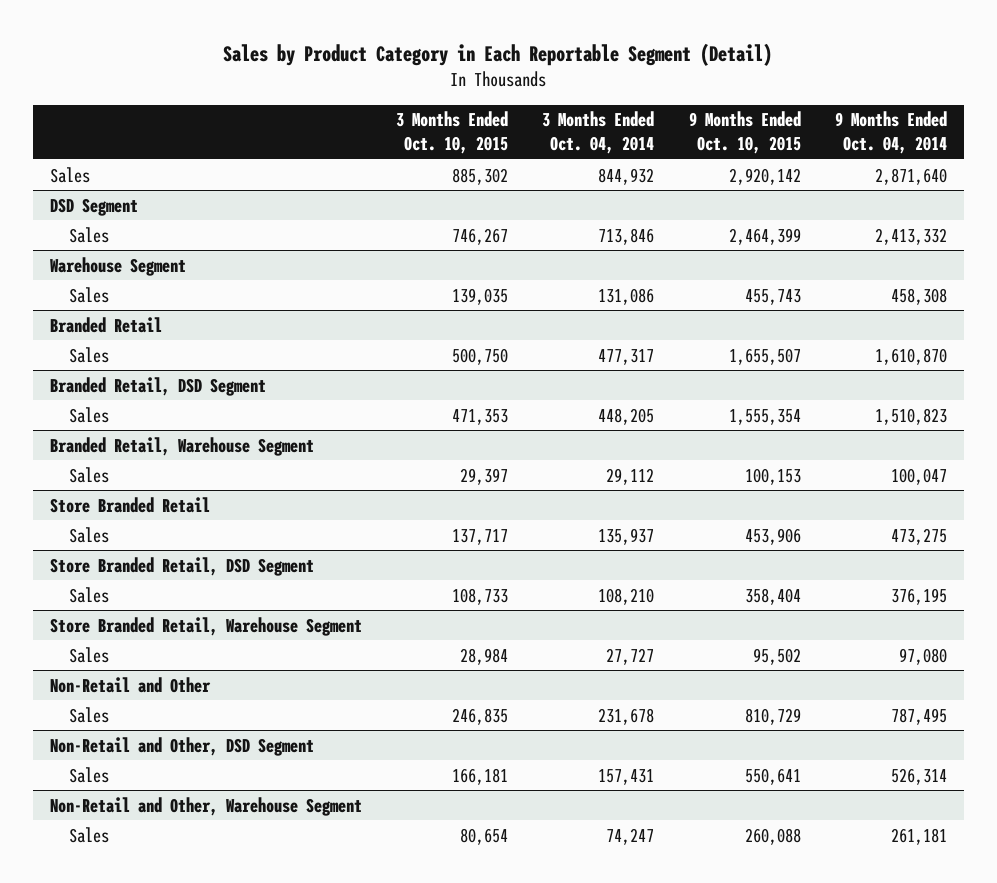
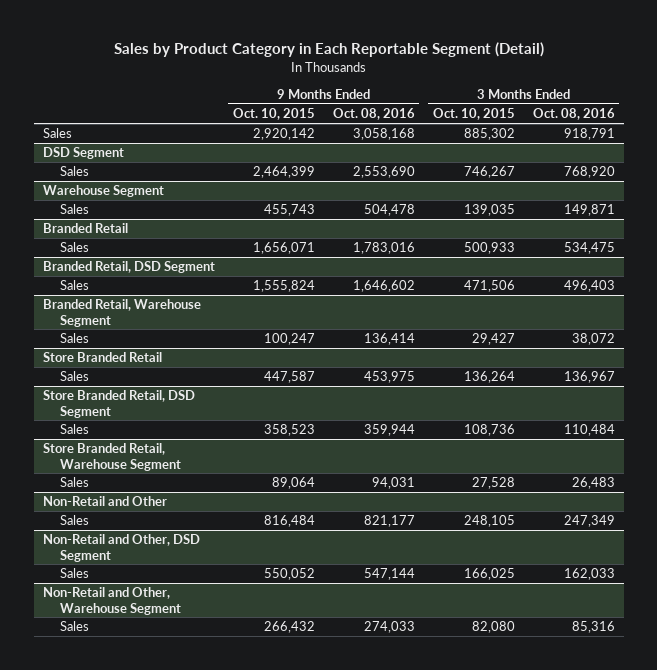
[542,111,655,154] 3 Months Ended Oct. 04, 2014 -> none
[835,111,948,154] 9 Months Ended Oct. 04, 2014 -> none
none -> [332,108,415,121] Oct. 08, 2016
none -> [532,108,615,121] Oct. 08, 2016
[452,347,509,365] 500,750 -> [463,242,515,255] 500,933
[728,347,801,365] 1,655,507 -> [252,242,315,255] 1,656,071
[452,408,509,425] 471,353 -> [463,280,515,293] 471,506
[728,408,801,425] 1,555,354 -> [252,280,315,293] 1,555,824
[460,467,509,485] 29,397 -> [471,333,515,346] 29,427
[744,467,801,485] 100,153 -> [263,333,315,346] 100,247
[452,528,509,545] 137,717 -> [463,371,515,384] 136,264
[744,527,801,545] 453,906 -> [263,371,315,384] 447,587
[452,587,509,605] 108,733 -> [463,424,515,437] 108,736
[744,587,801,605] 358,404 -> [263,424,315,437] 358,523
[460,647,509,665] 28,984 -> [471,477,515,490] 27,528
[752,647,801,665] 95,502 -> [271,477,315,490] 89,064
[452,707,509,725] 246,835 -> [463,515,515,528] 248,105
[744,707,801,725] 810,729 -> [263,515,315,528] 816,484
[452,767,509,785] 166,181 -> [463,568,515,581] 166,025
[744,767,801,785] 550,641 -> [263,568,315,581] 550,052
[460,827,509,845] 80,654 -> [471,621,515,634] 82,080
[744,827,801,845] 260,088 -> [263,621,315,634] 266,432

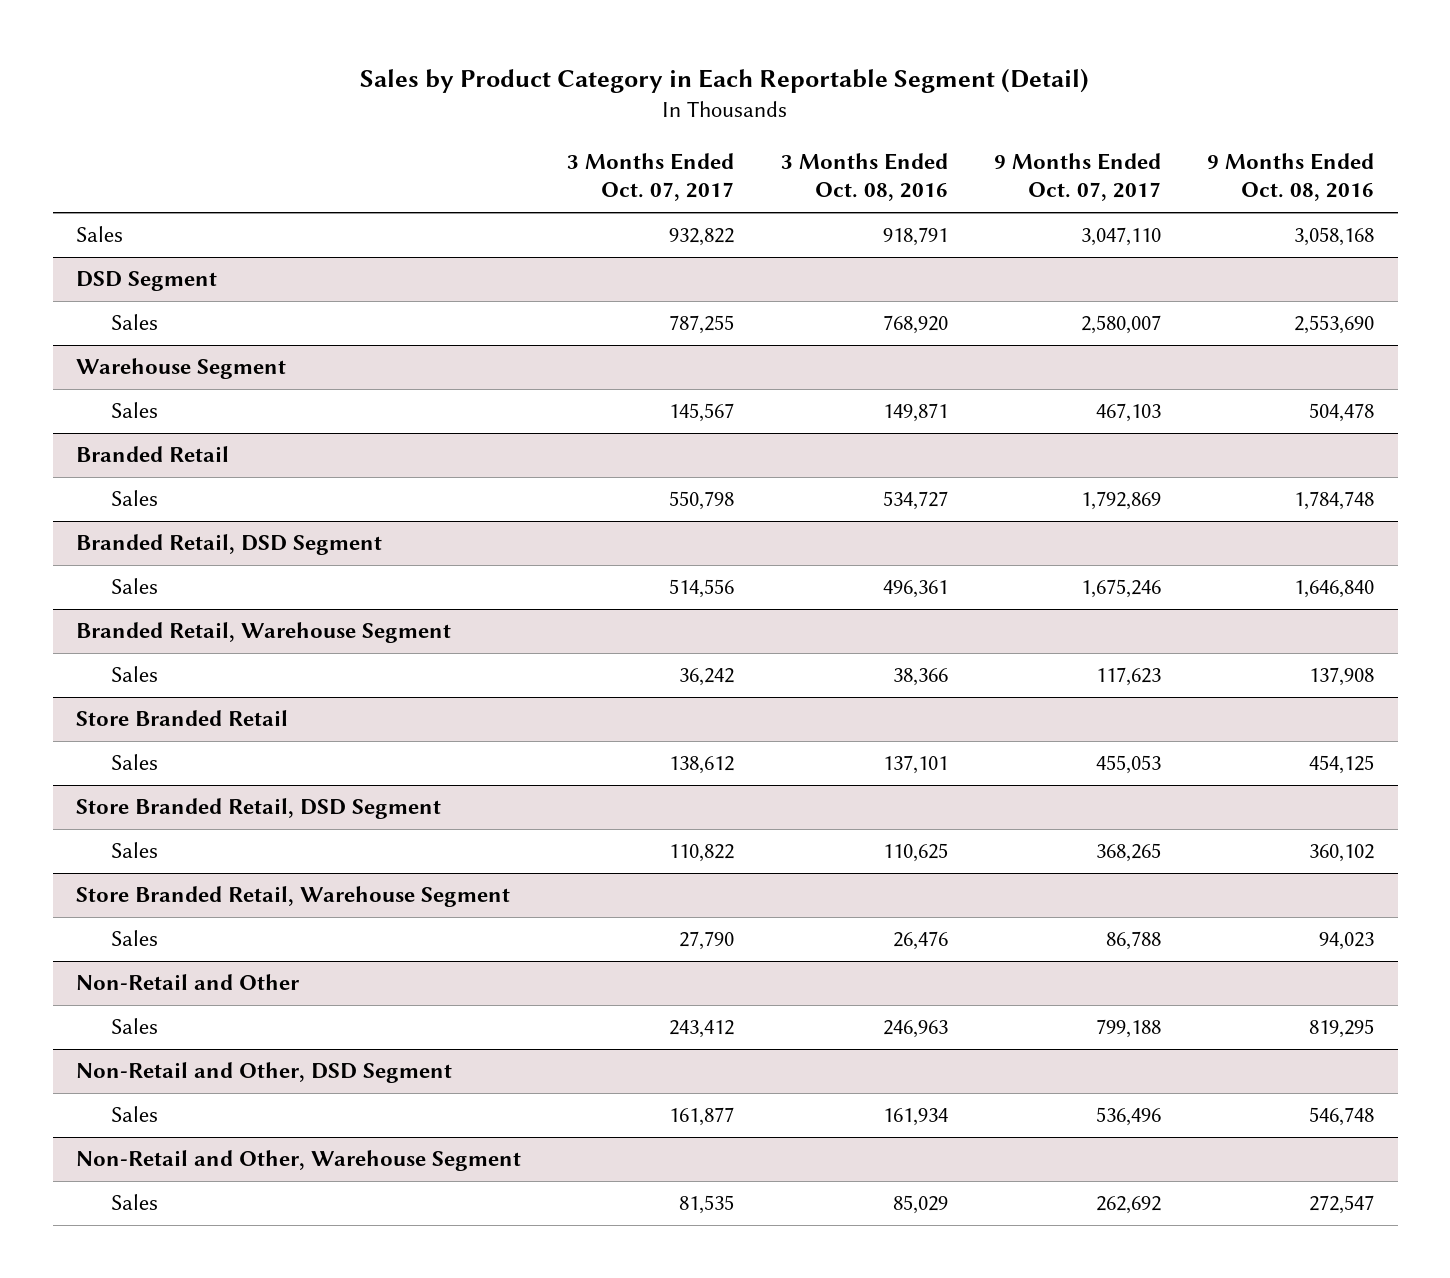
[232,108,315,121] Oct. 10, 2015 -> none
[432,108,515,121] Oct. 10, 2015 -> none
none -> [567,153,735,202] 3 Months Ended Oct. 07, 2017
none -> [993,153,1161,202] 9 Months Ended Oct. 07, 2017
[352,242,415,255] 1,783,016 -> [1294,491,1375,511] 1,784,748
[563,242,615,255] 534,475 -> [882,491,948,511] 534,727
[352,280,415,293] 1,646,602 -> [1294,580,1375,599] 1,646,840
[563,280,615,293] 496,403 -> [882,580,948,599] 496,361
[363,333,415,346] 136,414 -> [1309,667,1375,687] 137,908
[571,333,615,346] 38,072 -> [892,668,948,687] 38,366
[363,371,415,384] 453,975 -> [1309,755,1375,775] 454,125
[563,371,615,384] 136,967 -> [882,755,948,775] 137,101
[363,424,415,437] 359,944 -> [1309,844,1375,863] 360,102
[563,424,615,437] 110,484 -> [882,843,948,863] 110,625
[371,477,415,490] 94,031 -> [1319,932,1375,951] 94,023
[571,477,615,490] 26,483 -> [892,931,948,951] 26,476
[363,515,415,528] 821,177 -> [1309,1019,1375,1039] 819,295
[563,515,615,528] 247,349 -> [882,1020,948,1039] 246,963
[363,568,415,581] 547,144 -> [1309,1107,1375,1127] 546,748
[563,568,615,581] 162,033 -> [882,1108,948,1127] 161,934
[363,621,415,634] 274,033 -> [1309,1195,1375,1215] 272,547
[571,621,615,634] 85,316 -> [892,1195,948,1215] 85,029

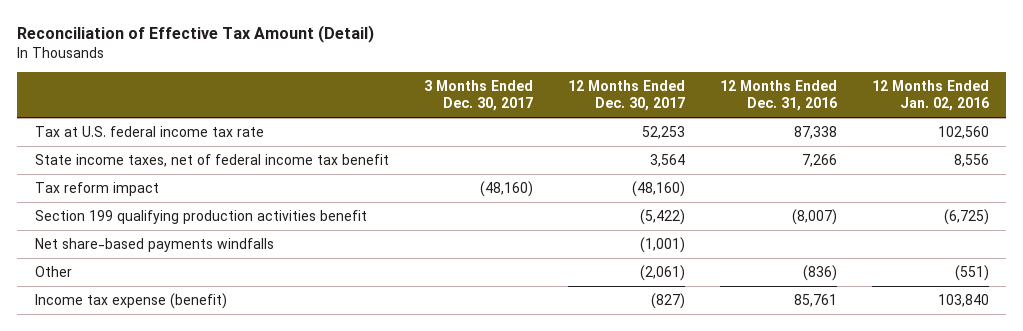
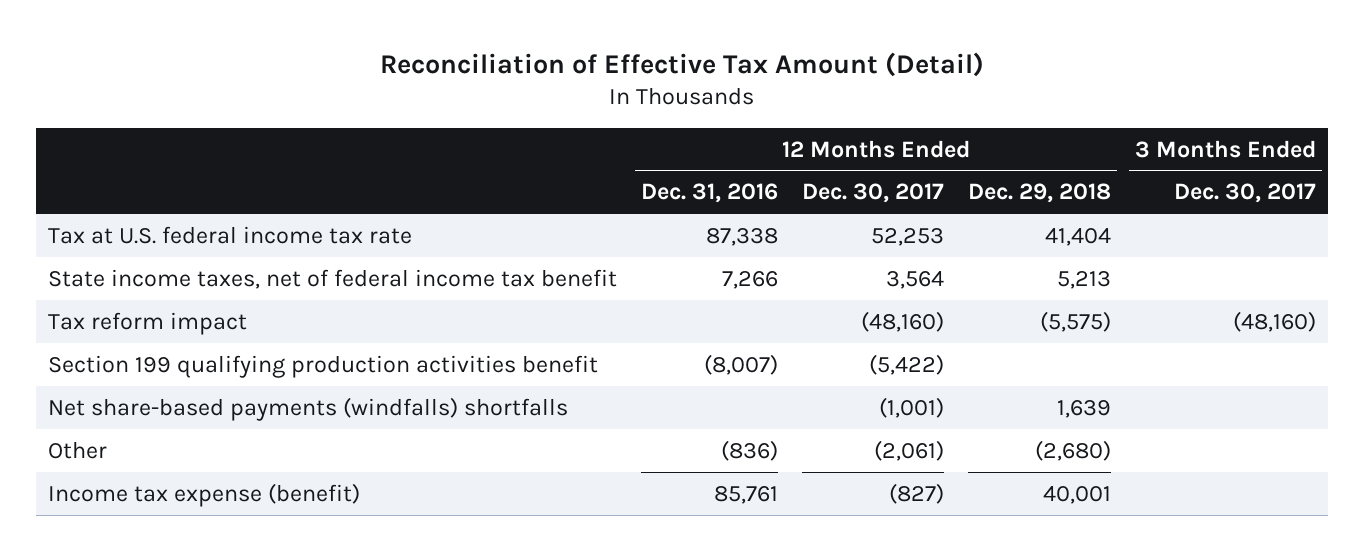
[871,79,989,112] 12 Months Ended Jan. 02, 2016 -> none
none -> [968,183,1112,204] Dec. 29, 2018
[34,237,274,252] Net share-based payments windfalls -> [48,396,569,421] Net share-based payments (windfalls) shortfalls

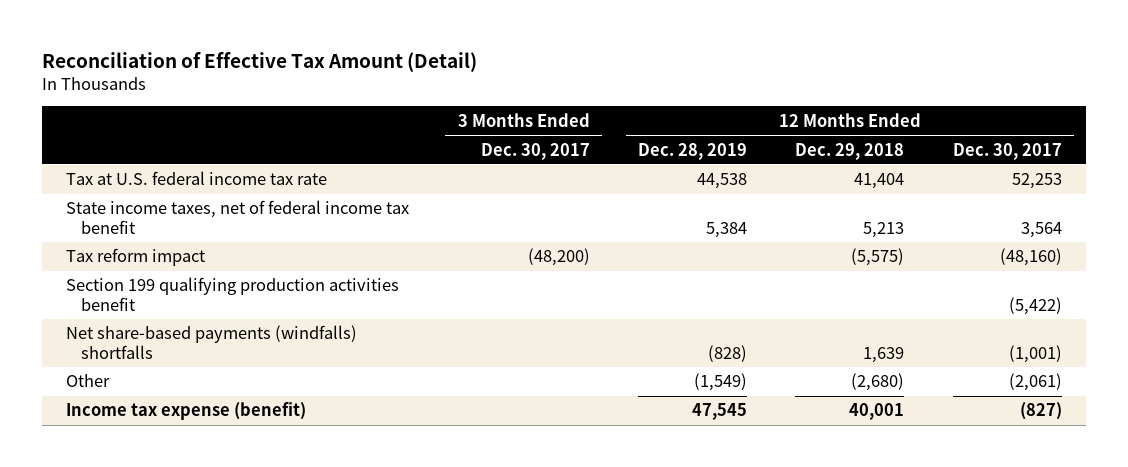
[641,183,779,204] Dec. 31, 2016 -> none
none -> [637,142,747,160] Dec. 28, 2019
[1233,310,1317,332] (48,160) -> [527,248,590,267] (48,200)

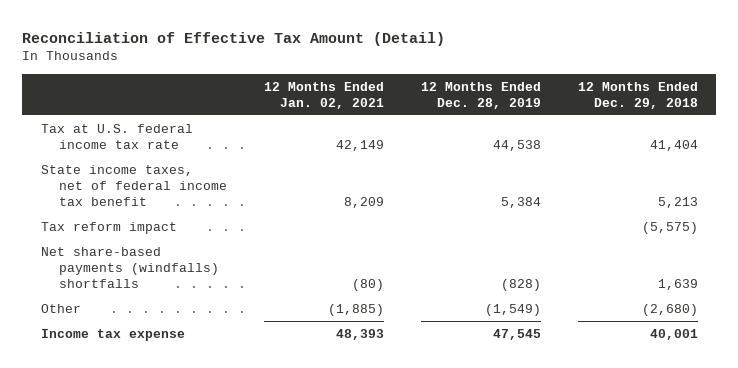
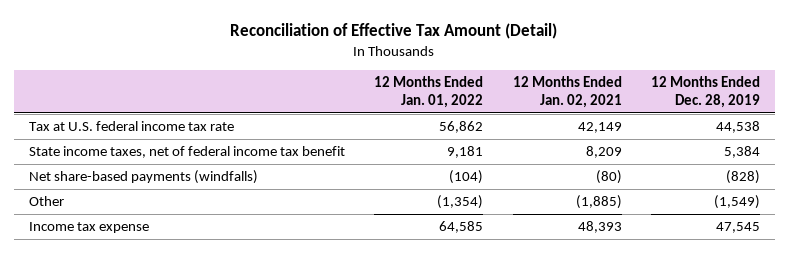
[577,81,698,109] 12 Months Ended Dec. 29, 2018 -> none
none -> [374,76,484,108] 12 Months Ended Jan. 01, 2022
[40,221,177,234] Tax reform impact -> none
[40,246,220,288] Net share-based payments (windfalls) shortfalls -> [28,170,258,185] Net share-based payments (windfalls)

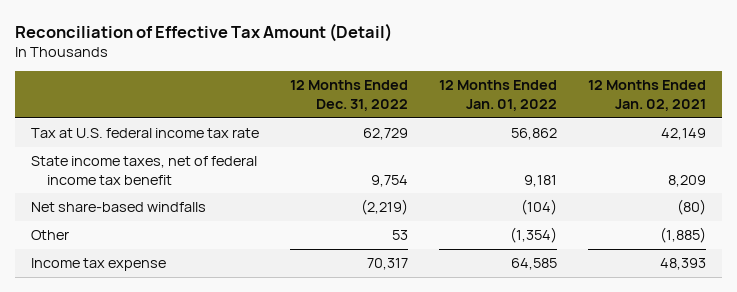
[651,76,761,108] 12 Months Ended Dec. 28, 2019 -> none
none -> [290,80,409,111] 12 Months Ended Dec. 31, 2022
[28,170,258,185] Net share-based payments (windfalls) -> [30,202,206,213] Net share-based windfalls

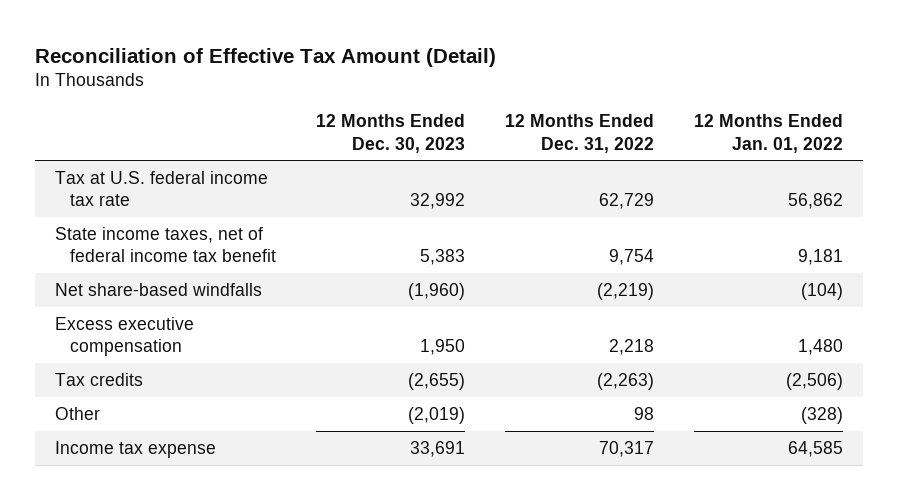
[588,80,707,111] 12 Months Ended Jan. 02, 2021 -> none
none -> [316,114,466,153] 12 Months Ended Dec. 30, 2023
none -> [55,317,195,357] Excess executive compensation
none -> [55,373,144,387] Tax credits
[392,230,409,241] 53 -> [634,407,655,421] 98
[510,227,558,244] (1,354) -> [801,407,844,425] (328)

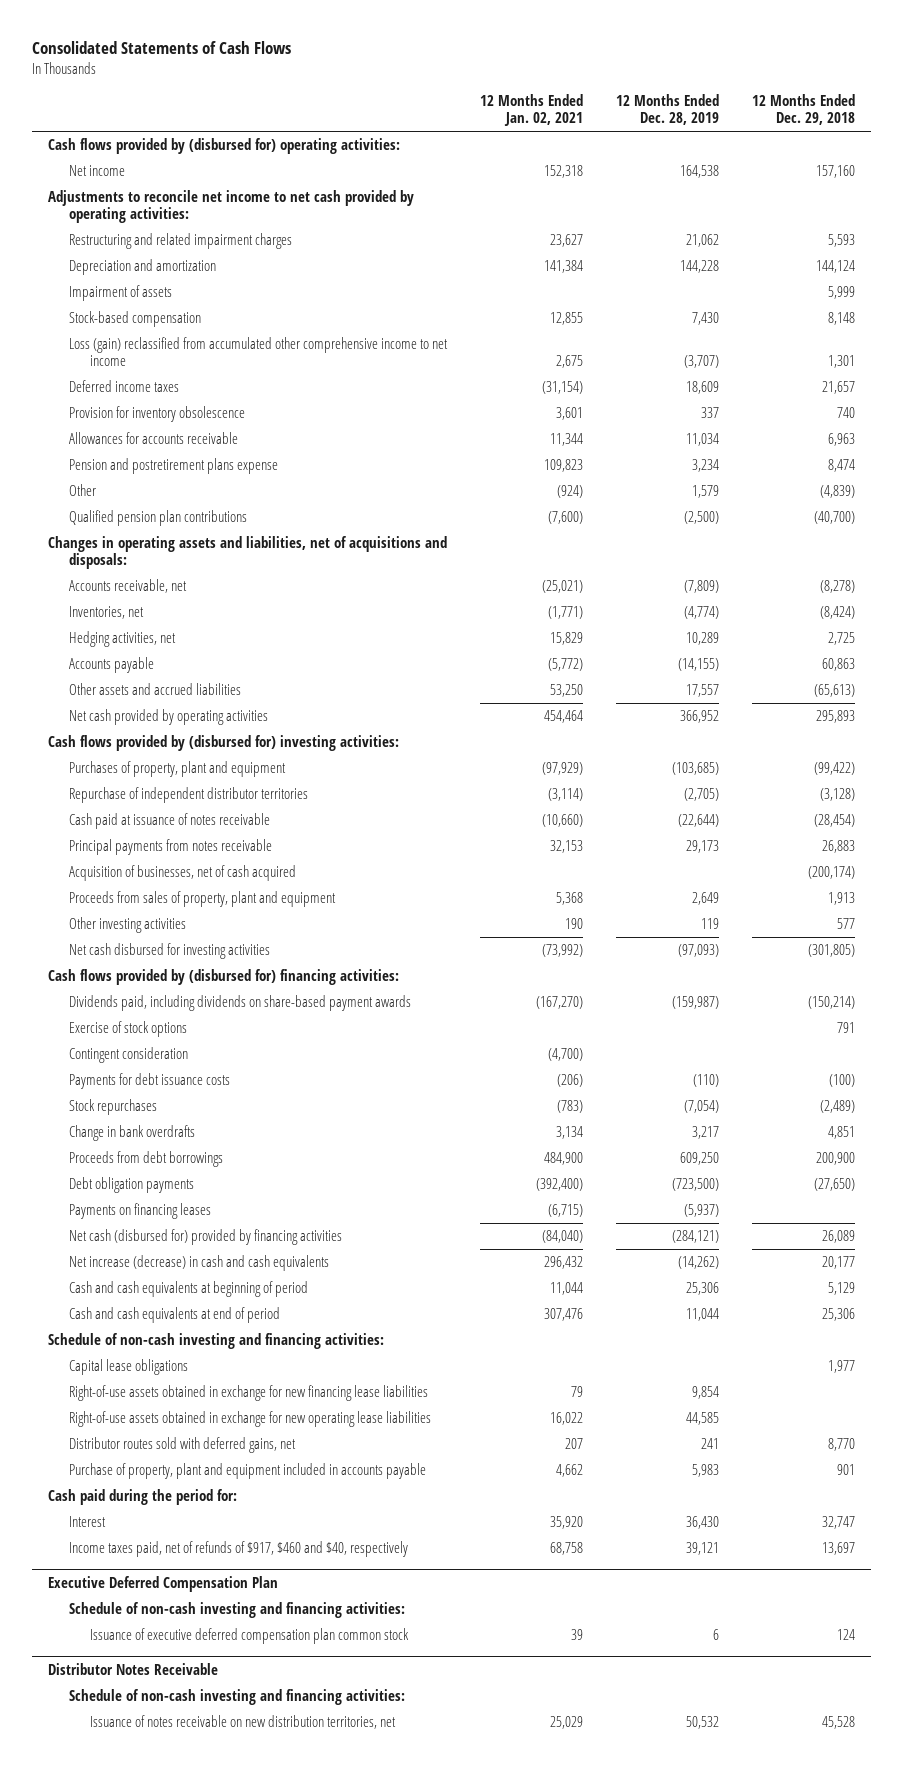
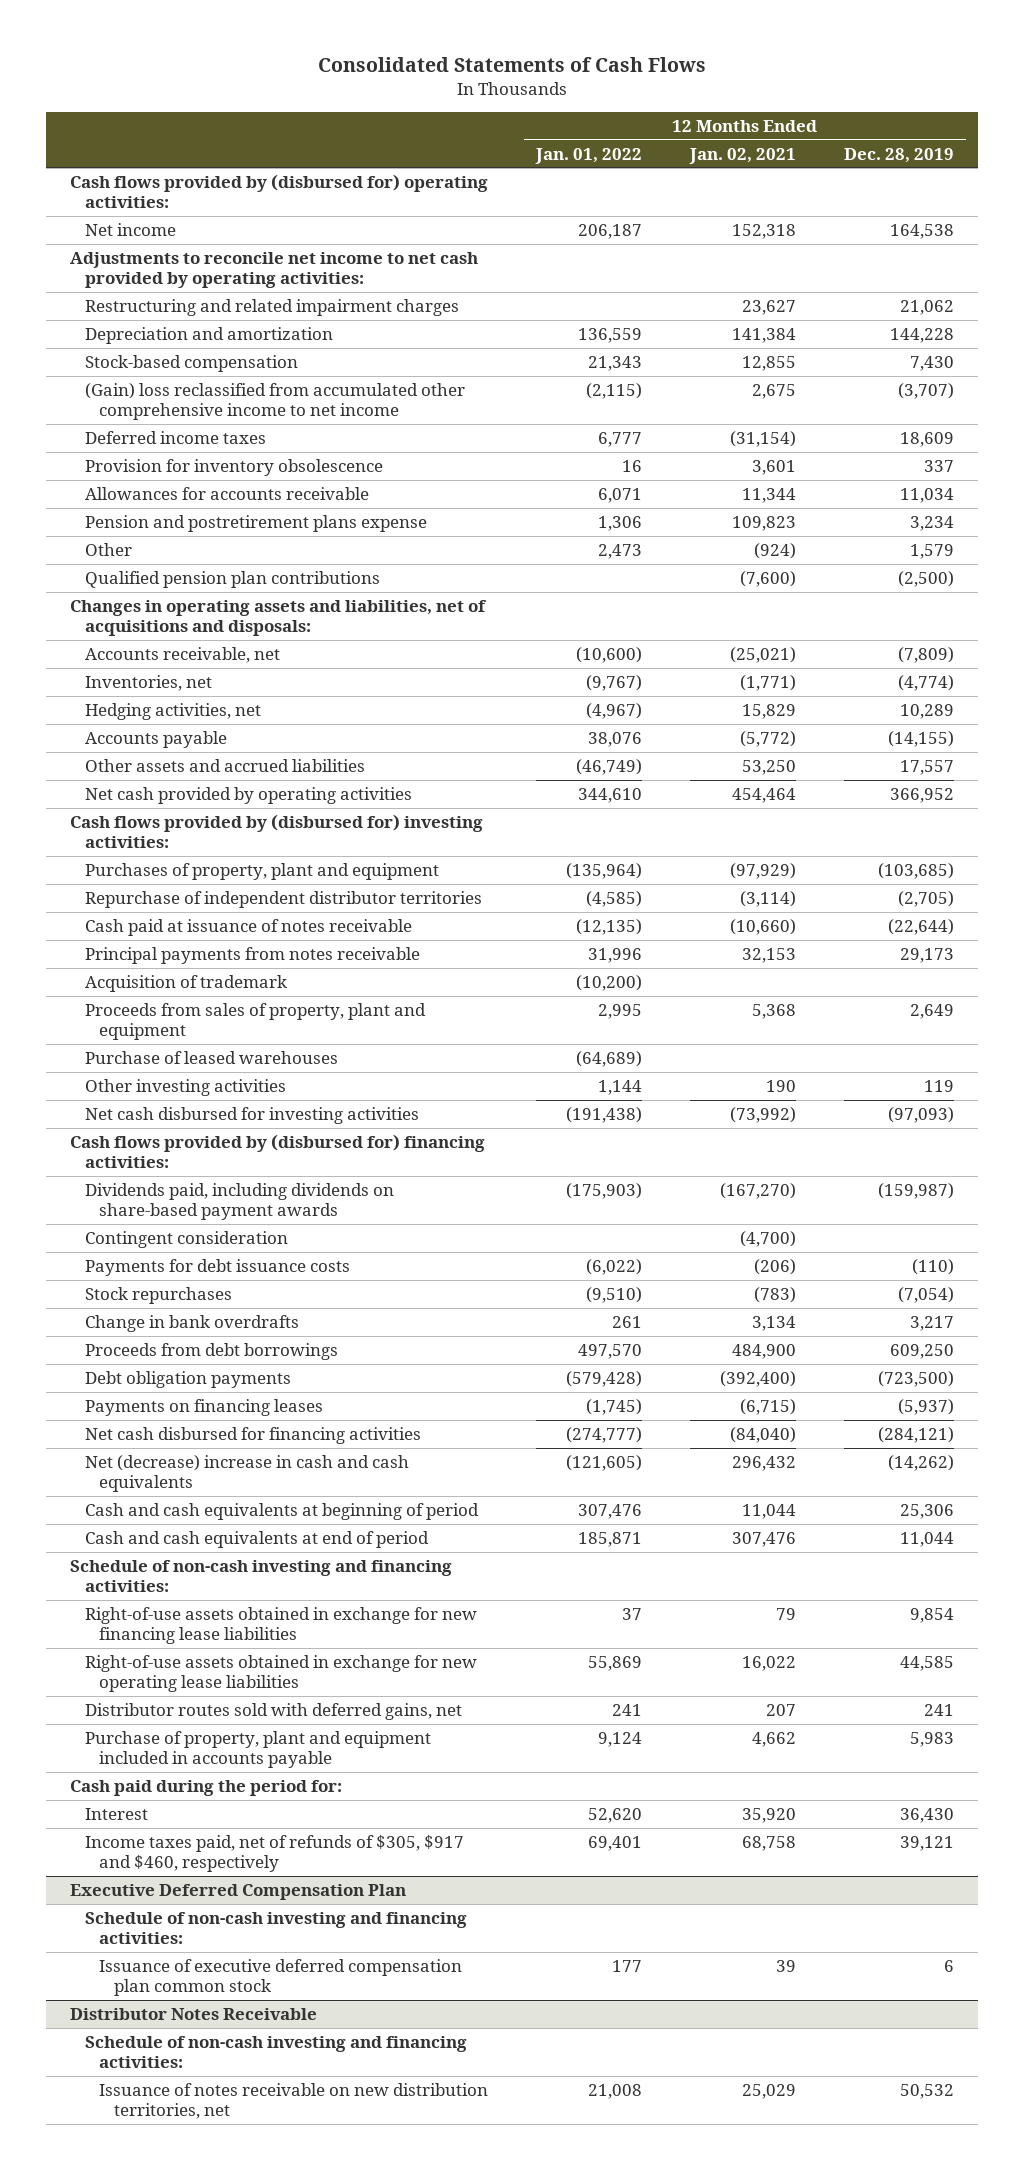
[751,94,855,126] 12 Months Ended Dec. 29, 2018 -> none
none -> [534,147,642,164] Jan. 01, 2022
[68,285,172,302] Impairment of assets -> none
[68,337,448,367] Loss (gain) reclassified from accumulated other comprehensive income to net income -> [84,382,465,421] (Gain) loss reclassified from accumulated other comprehensive income to net income
[68,865,296,882] Acquisition of businesses, net of cash acquired -> none
none -> [84,974,287,992] Acquisition of trademark
none -> [84,1050,338,1064] Purchase of leased warehouses
[68,1021,187,1038] Exercise of stock options -> none
[68,1229,342,1246] Net cash (disbursed for) provided by financing activities -> [84,1426,421,1444] Net cash disbursed for financing activities
[68,1255,329,1272] Net increase (decrease) in cash and cash equivalents -> [84,1454,409,1493] Net (decrease) increase in cash and cash equivalents
[68,1359,188,1376] Capital lease obligations -> none
[68,1541,408,1558] Income taxes paid, net of refunds of $917, $460 and $40, respectively -> [84,1834,464,1873] Income taxes paid, net of refunds of $305, $917 and $460, respectively

